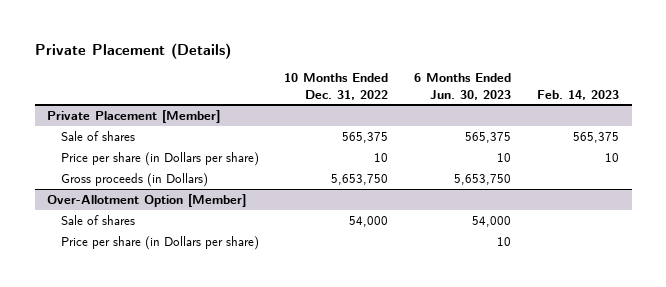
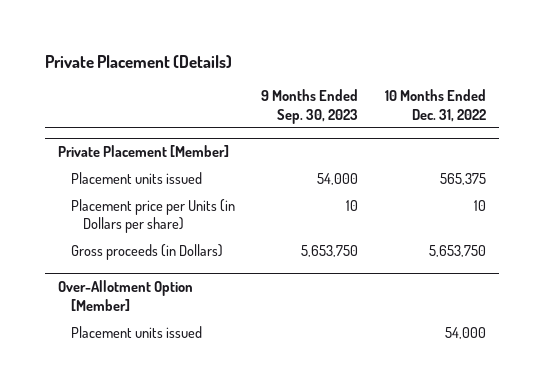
[414,73,512,100] 6 Months Ended Jun. 30, 2023 -> none
[536,89,619,100] Feb. 14, 2023 -> none
none -> [261,89,359,124] 9 Months Ended Sep. 30, 2023
[60,130,135,141] Sale of shares -> [70,171,202,184] Placement units issued
[60,151,259,166] Price per share (in Dollars per share) -> [70,198,235,234] Placement price per Units (in Dollars per share)
[60,235,259,250] Price per share (in Dollars per share) -> none
[60,214,135,225] Sale of shares -> [70,325,202,338] Placement units issued

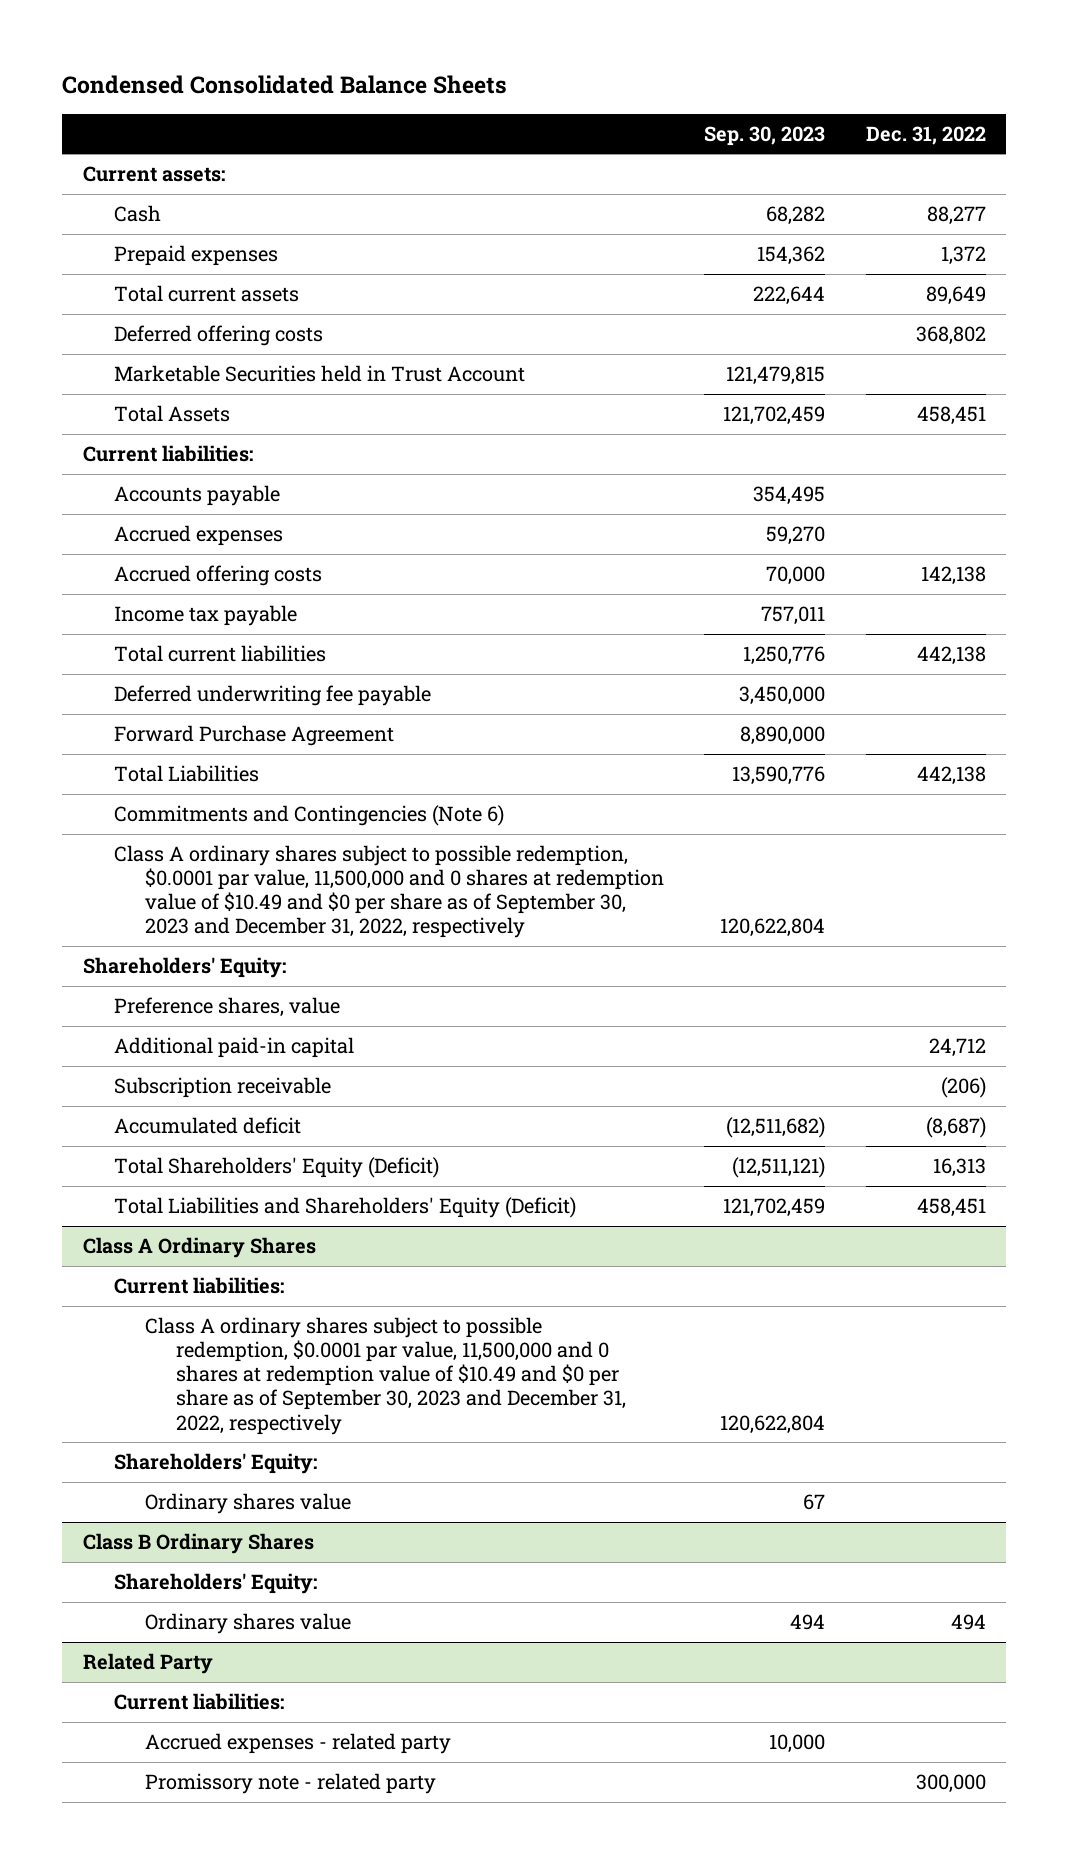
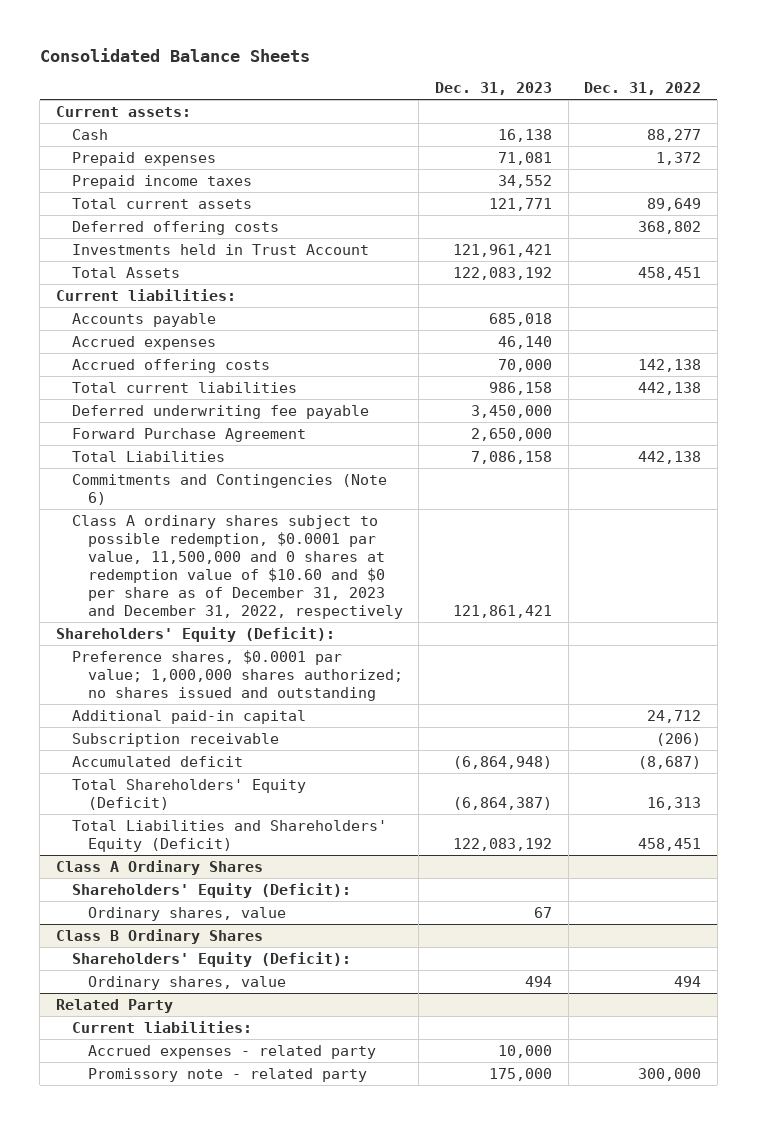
[62,75,508,95] Condensed Consolidated Balance Sheets -> [39,47,310,62] Consolidated Balance Sheets
[704,125,826,146] Sep. 30, 2023 -> none
none -> [434,81,552,95] Dec. 31, 2023
none -> [71,174,252,189] Prepaid income taxes
[113,365,525,383] Marketable Securities held in Trust Account -> [71,243,369,255] Investments held in Trust Account
[113,605,297,627] Income tax payable -> none
[113,845,664,939] Class A ordinary shares subject to possible redemption, $0.0001 par value, 11,500,000 and 0 shares at redemption value of $10.49 and $0 per share as of September 30, 2023 and December 31, 2022, respectively -> [71,514,403,619] Class A ordinary shares subject to possible redemption, $0.0001 par value, 11,500,000 and 0 shares at redemption value of $10.60 and $0 per share as of December 31, 2023 and December 31, 2022, respectively
[82,957,286,979] Shareholders' Equity: -> [55,626,335,642] Shareholders' Equity (Deficit):
[113,997,340,1018] Preference shares, value -> [71,649,403,701] Preference shares, $0.0001 par value; 1,000,000 shares authorized; no shares issued and outstanding
[113,1277,284,1295] Current liabilities: -> none
[144,1317,627,1435] Class A ordinary shares subject to possible redemption, $0.0001 par value, 11,500,000 and 0 shares at redemption value of $10.49 and $0 per share as of September 30, 2023 and December 31, 2022, respectively -> none
[113,1453,317,1475] Shareholders' Equity: -> [71,882,351,898] Shareholders' Equity (Deficit):
[144,1493,351,1515] Ordinary shares value -> [87,906,286,921] Ordinary shares, value
[113,1573,317,1595] Shareholders' Equity: -> [71,951,351,967] Shareholders' Equity (Deficit):
[144,1613,351,1635] Ordinary shares value -> [87,975,286,990] Ordinary shares, value

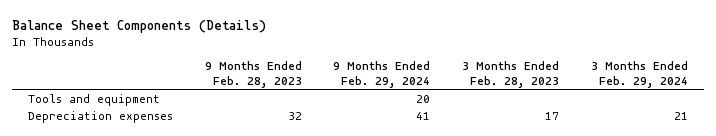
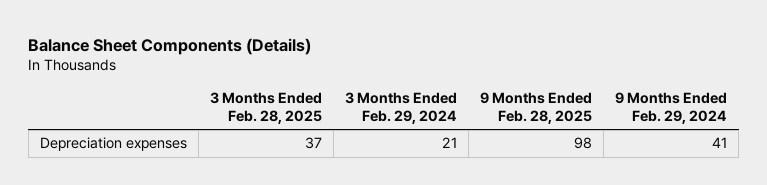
[204,61,302,88] 9 Months Ended Feb. 28, 2023 -> none
[462,61,560,88] 3 Months Ended Feb. 28, 2023 -> none
none -> [209,91,322,125] 3 Months Ended Feb. 28, 2025
none -> [480,91,593,125] 9 Months Ended Feb. 28, 2025
[27,93,160,106] Tools and equipment -> none

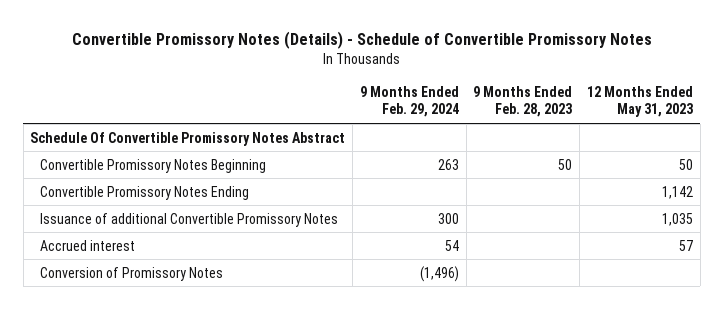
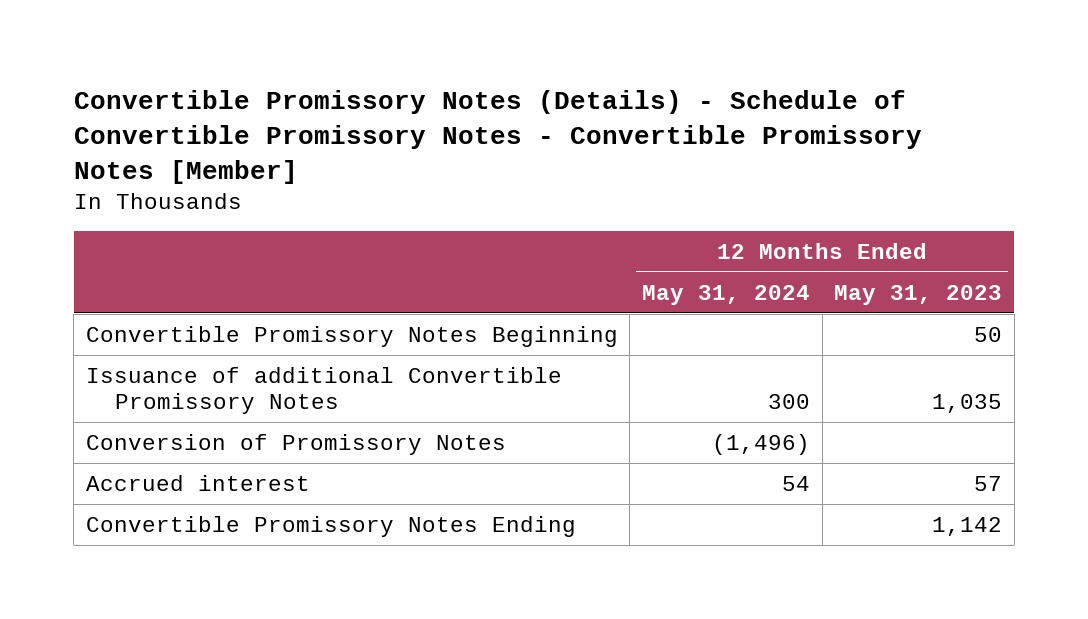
[71,30,652,49] Convertible Promissory Notes (Details) - Schedule of Convertible Promissory Notes -> [73,89,922,184] Convertible Promissory Notes (Details) - Schedule of Convertible Promissory Notes - Convertible Promissory Notes [Member]
[359,85,459,118] 9 Months Ended Feb. 29, 2024 -> none
[473,85,573,118] 9 Months Ended Feb. 28, 2023 -> none
none -> [641,284,810,305] May 31, 2024
[30,131,346,146] Schedule Of Convertible Promissory Notes Abstract -> none
[40,239,136,251] Accrued interest -> [85,474,310,491] Accrued interest
[40,185,250,200] Convertible Promissory Notes Ending -> [85,515,576,537] Convertible Promissory Notes Ending

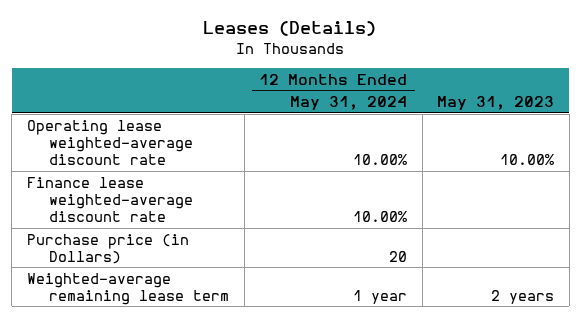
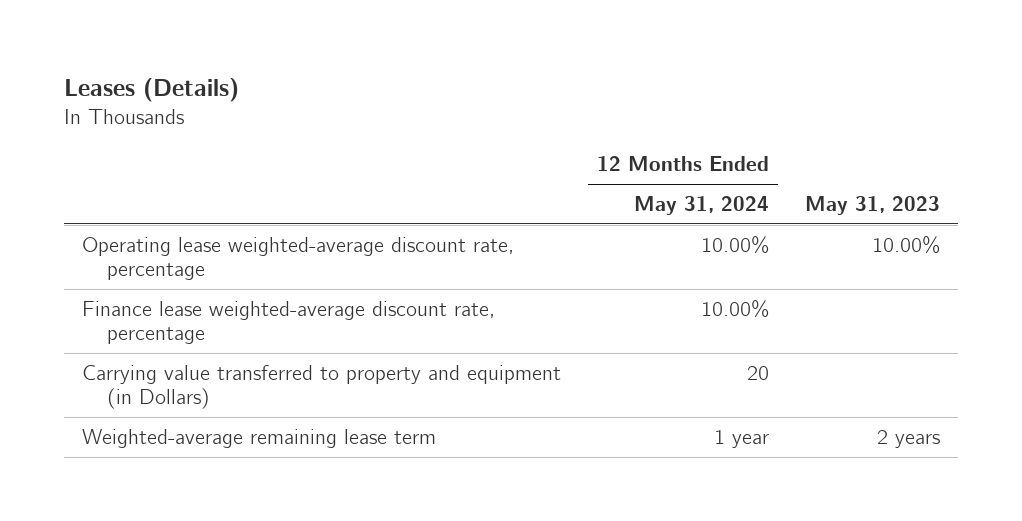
[26,119,194,165] Operating lease weighted-average discount rate -> [81,236,514,280] Operating lease weighted-average discount rate, percentage
[26,176,194,222] Finance lease weighted-average discount rate -> [81,300,495,344] Finance lease weighted-average discount rate, percentage
[26,233,189,264] Purchase price (in Dollars) -> [81,364,561,409] Carrying value transferred to property and equipment (in Dollars)

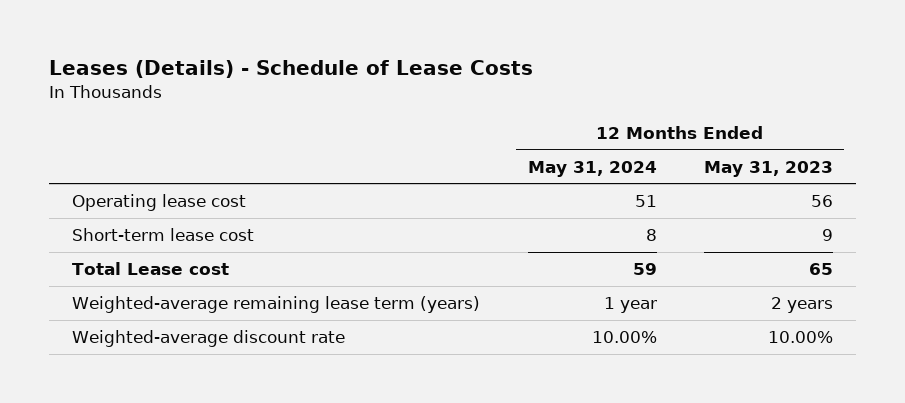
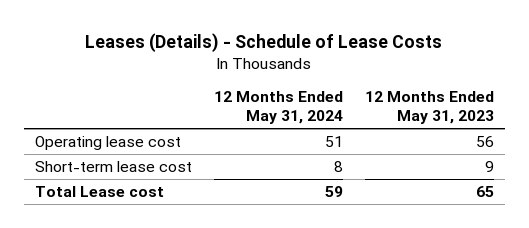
[72,296,481,314] Weighted-average remaining lease term (years) -> none
[72,330,346,348] Weighted-average discount rate -> none

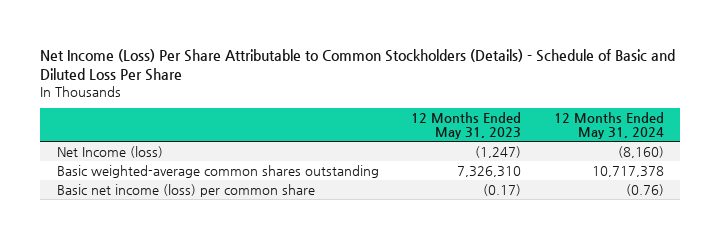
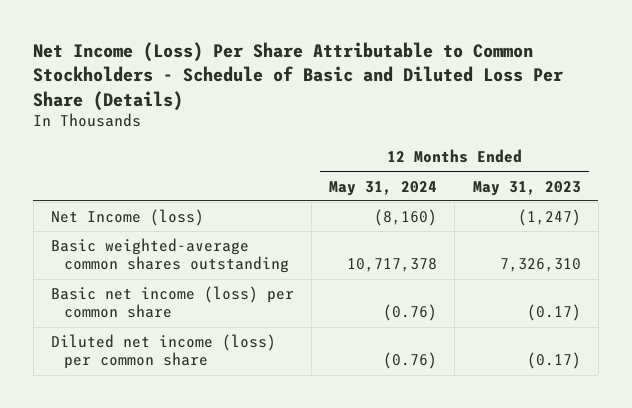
[40,48,676,81] Net Income (Loss) Per Share Attributable to Common Stockholders (Details) - Schedule of Basic and Diluted Loss Per Share -> [33,42,564,111] Net Income (Loss) Per Share Attributable to Common Stockholders - Schedule of Basic and Diluted Loss Per Share (Details)
none -> [50,334,276,370] Diluted net income (loss) per common share

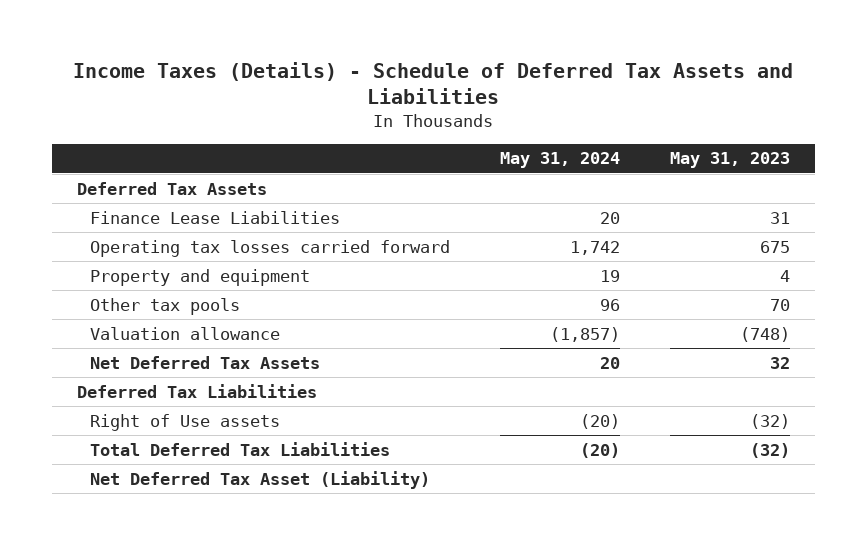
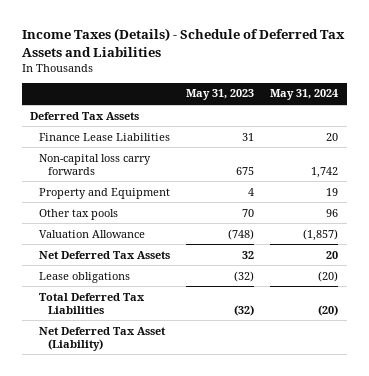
[89,239,450,257] Operating tax losses carried forward -> [39,153,152,175] Non-capital loss carry forwards
[89,268,310,286] Property and equipment -> [39,187,171,199] Property and Equipment
[89,326,280,340] Valuation allowance -> [39,229,146,238] Valuation Allowance
[77,383,318,398] Deferred Tax Liabilities -> none
[89,413,280,431] Right of Use assets -> [39,271,131,283] Lease obligations

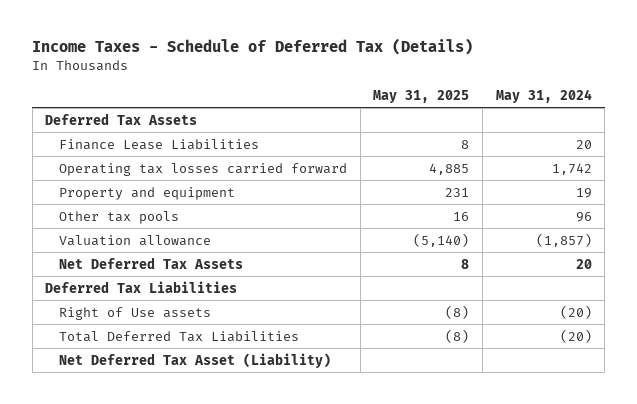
[21,28,345,57] Income Taxes (Details) - Schedule of Deferred Tax Assets and Liabilities -> [32,38,474,56] Income Taxes - Schedule of Deferred Tax (Details)
[186,89,255,101] May 31, 2023 -> none
none -> [373,89,470,103] May 31, 2025
[39,153,152,175] Non-capital loss carry forwards -> [58,162,347,176] Operating tax losses carried forward
[39,187,171,199] Property and Equipment -> [58,186,235,200] Property and equipment
[39,229,146,238] Valuation Allowance -> [58,234,211,246] Valuation allowance
[39,271,131,283] Lease obligations -> none
none -> [45,280,238,293] Deferred Tax Liabilities
none -> [58,306,211,320] Right of Use assets

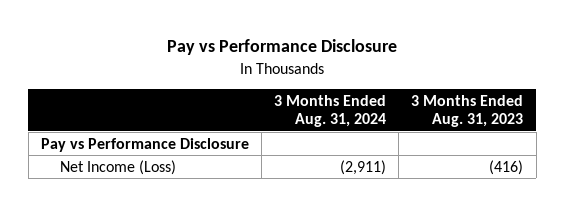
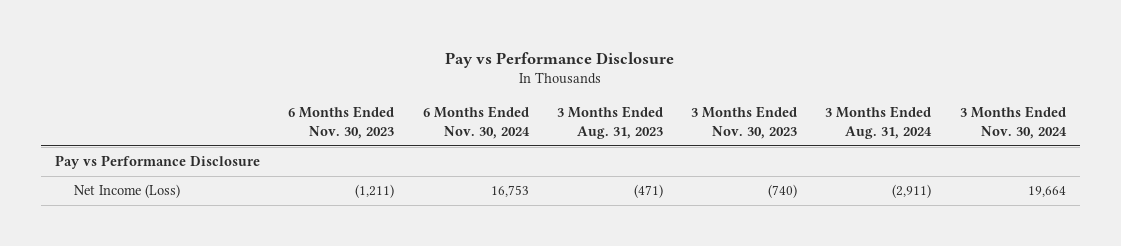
none -> [288,106,395,139] 6 Months Ended Nov. 30, 2023
none -> [422,106,530,139] 6 Months Ended Nov. 30, 2024
none -> [691,106,798,139] 3 Months Ended Nov. 30, 2023
none -> [959,106,1067,139] 3 Months Ended Nov. 30, 2024
[489,159,524,175] (416) -> [633,184,663,199] (471)

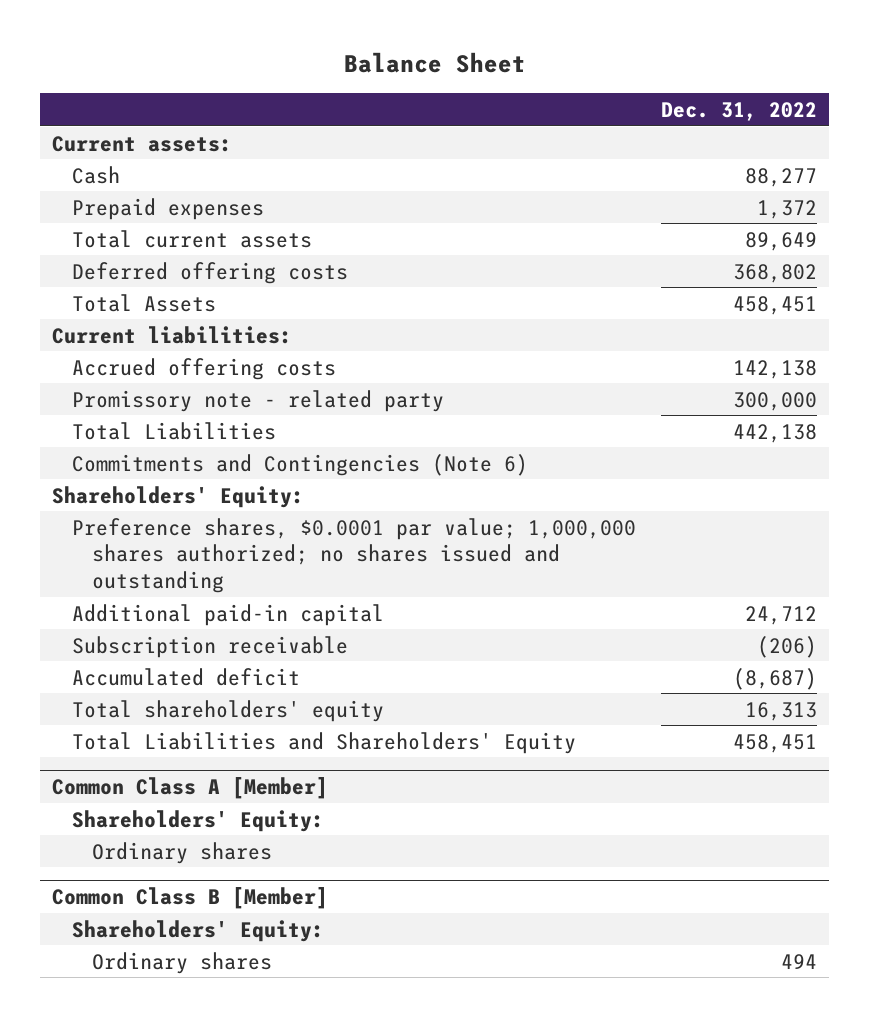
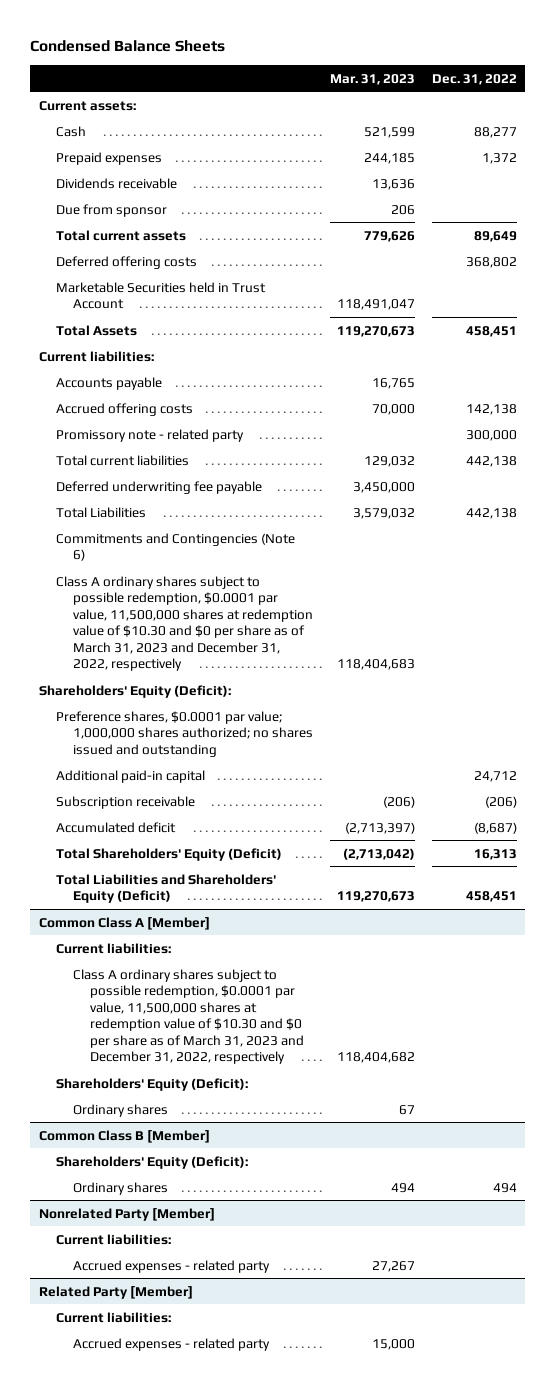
[343,52,526,74] Balance Sheet -> [30,40,226,53] Condensed Balance Sheets
none -> [329,73,415,85] Mar. 31, 2023
none -> [55,177,177,189] Dividends receivable
none -> [55,203,167,217] Due from sponsor
none -> [55,281,266,310] Marketable Securities held in Trust Account
none -> [55,376,162,390] Accounts payable
none -> [55,454,189,466] Total current liabilities
none -> [55,480,262,494] Deferred underwriting fee payable
none -> [55,575,314,672] Class A ordinary shares subject to possible redemption, $0.0001 par value, 11,500,000 shares at redemption value of $10.30 and $0 per share as of March 31, 2023 and December 31, 2022, respectively
[52,485,305,508] Shareholders' Equity: -> [38,684,231,698] Shareholders' Equity (Deficit):
[72,699,385,722] Total shareholders' equity -> [55,847,282,861] Total Shareholders' Equity (Deficit)
[72,731,577,754] Total Liabilities and Shareholders' Equity -> [55,873,276,904] Total Liabilities and Shareholders' Equity (Deficit)
none -> [55,942,171,954] Current liabilities:
none -> [73,968,305,1065] Class A ordinary shares subject to possible redemption, $0.0001 par value, 11,500,000 shares at redemption value of $10.30 and $0 per share as of March 31, 2023 and December 31, 2022, respectively
[72,809,325,832] Shareholders' Equity: -> [55,1077,248,1091] Shareholders' Equity (Deficit):
[72,919,325,942] Shareholders' Equity: -> [55,1155,248,1169] Shareholders' Equity (Deficit):
none -> [38,1207,215,1221] Nonrelated Party [Member]
none -> [55,1233,171,1245] Current liabilities:
none -> [73,1259,271,1273] Accrued expenses - related party
none -> [38,1285,193,1299] Related Party [Member]
none -> [55,1311,171,1323] Current liabilities:
none -> [73,1337,271,1351] Accrued expenses - related party

